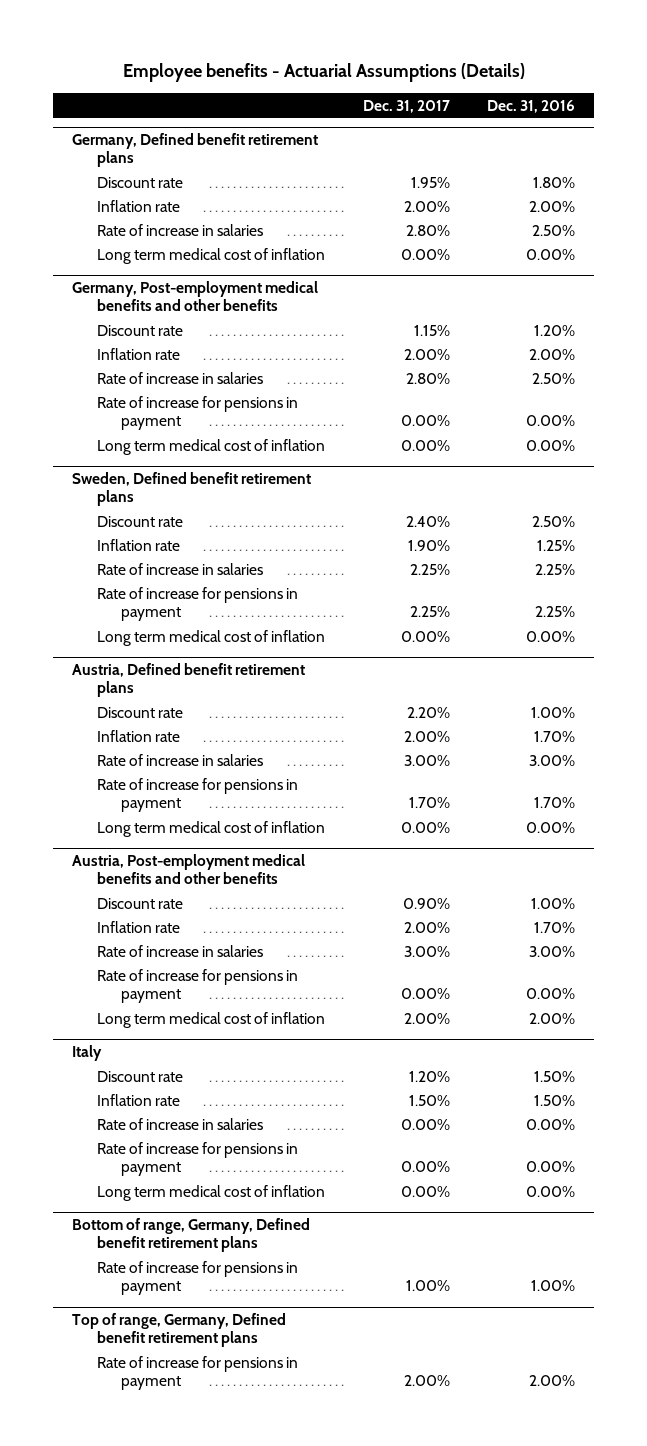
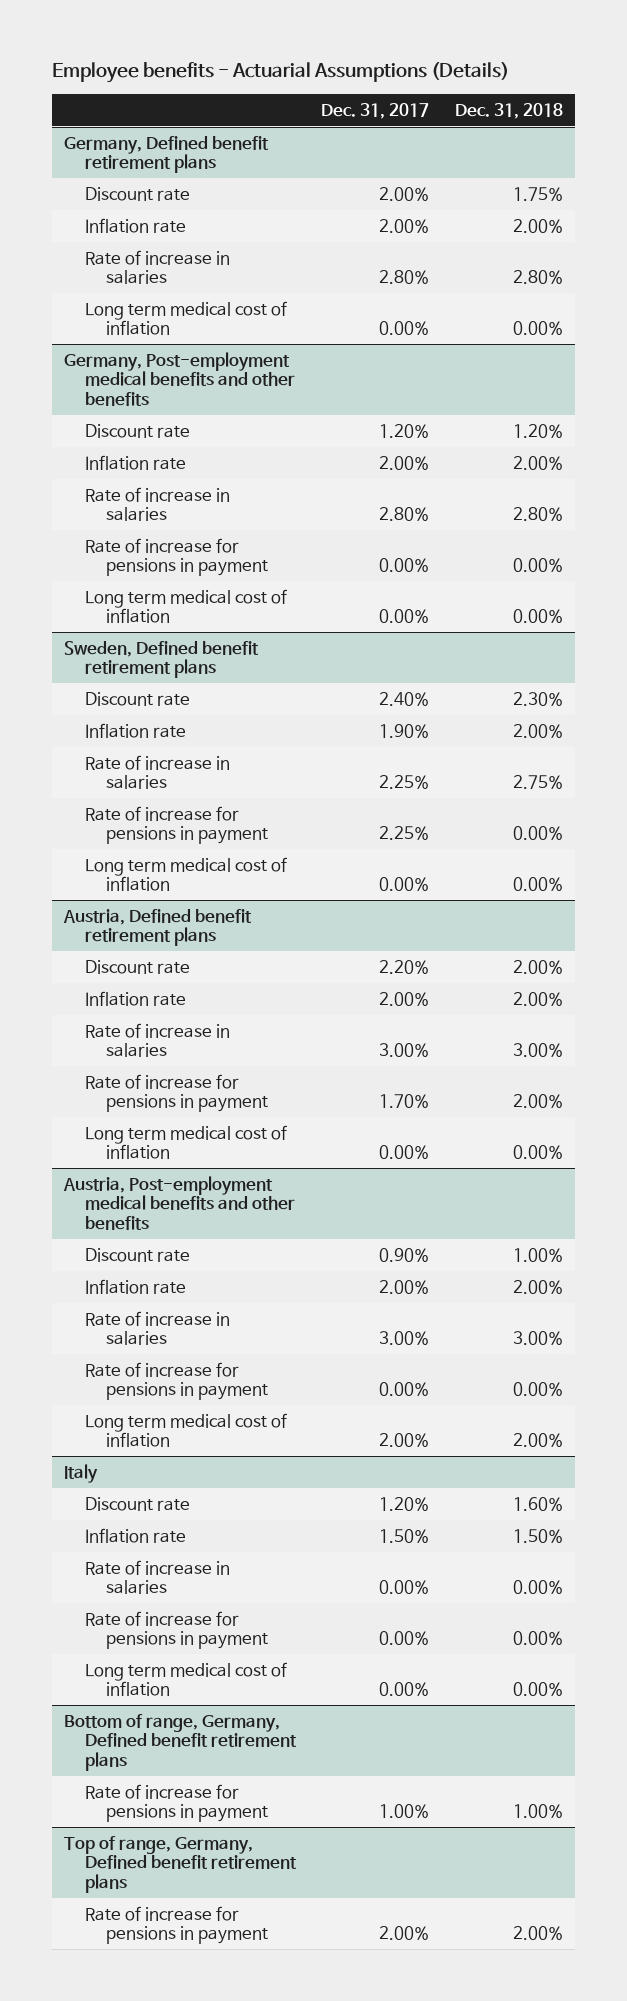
[487,99,576,113] Dec. 31, 2016 -> none
none -> [454,102,563,119] Dec. 31, 2018
[410,176,450,188] 1.95% -> [379,186,430,201] 2.00%
[413,324,450,336] 1.15% -> [379,423,430,438] 1.20%

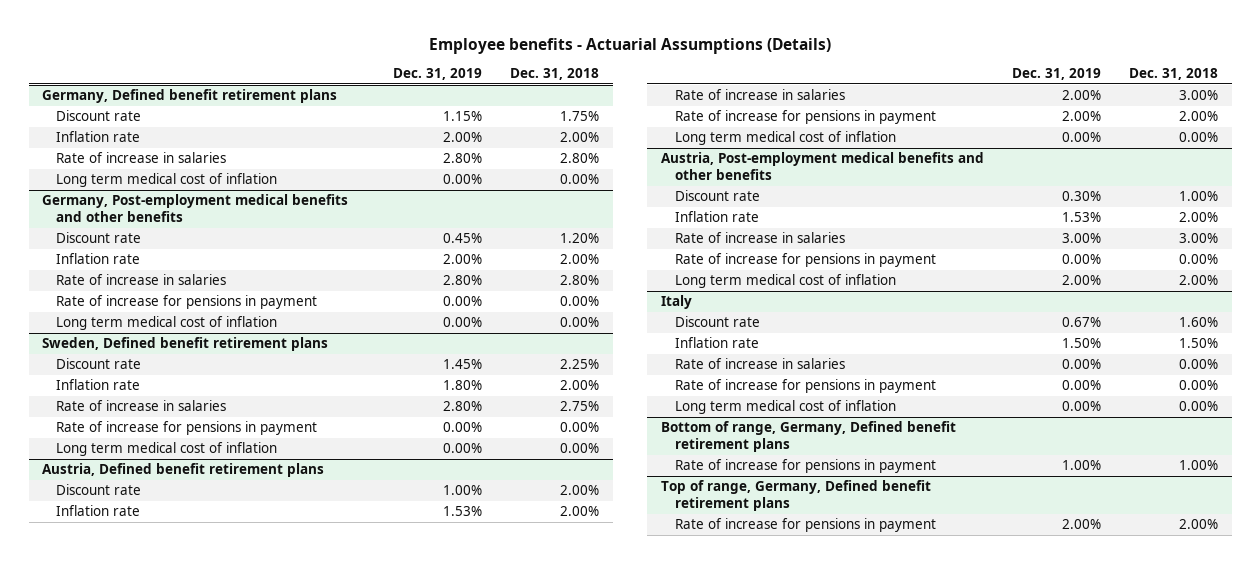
[321,102,430,119] Dec. 31, 2017 -> none
none -> [393,68,483,81] Dec. 31, 2019
[512,691,563,706] 2.30% -> [560,359,600,370] 2.25%

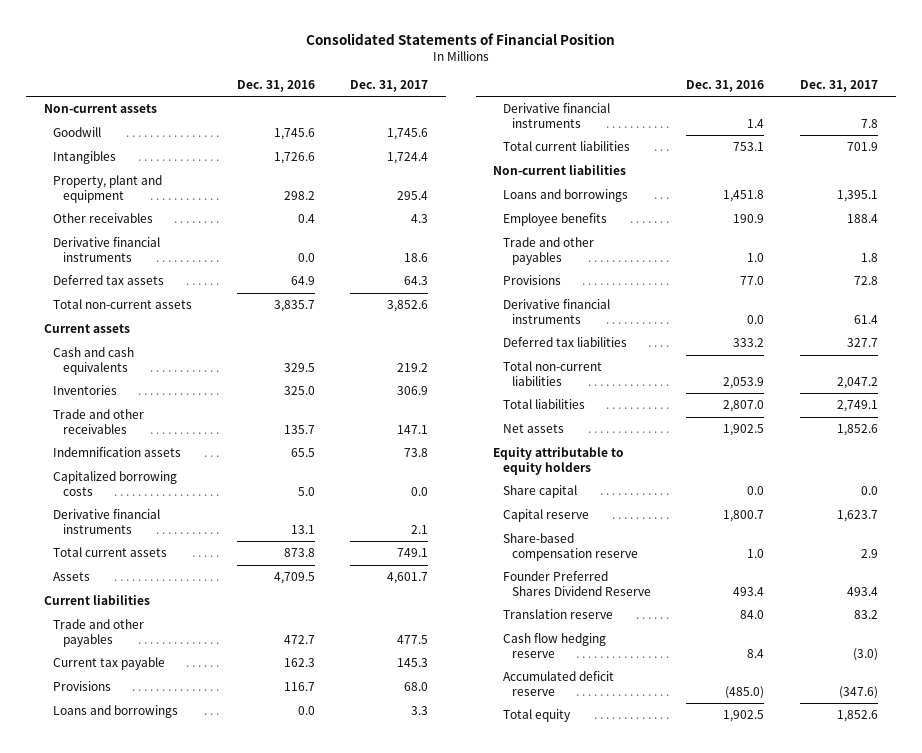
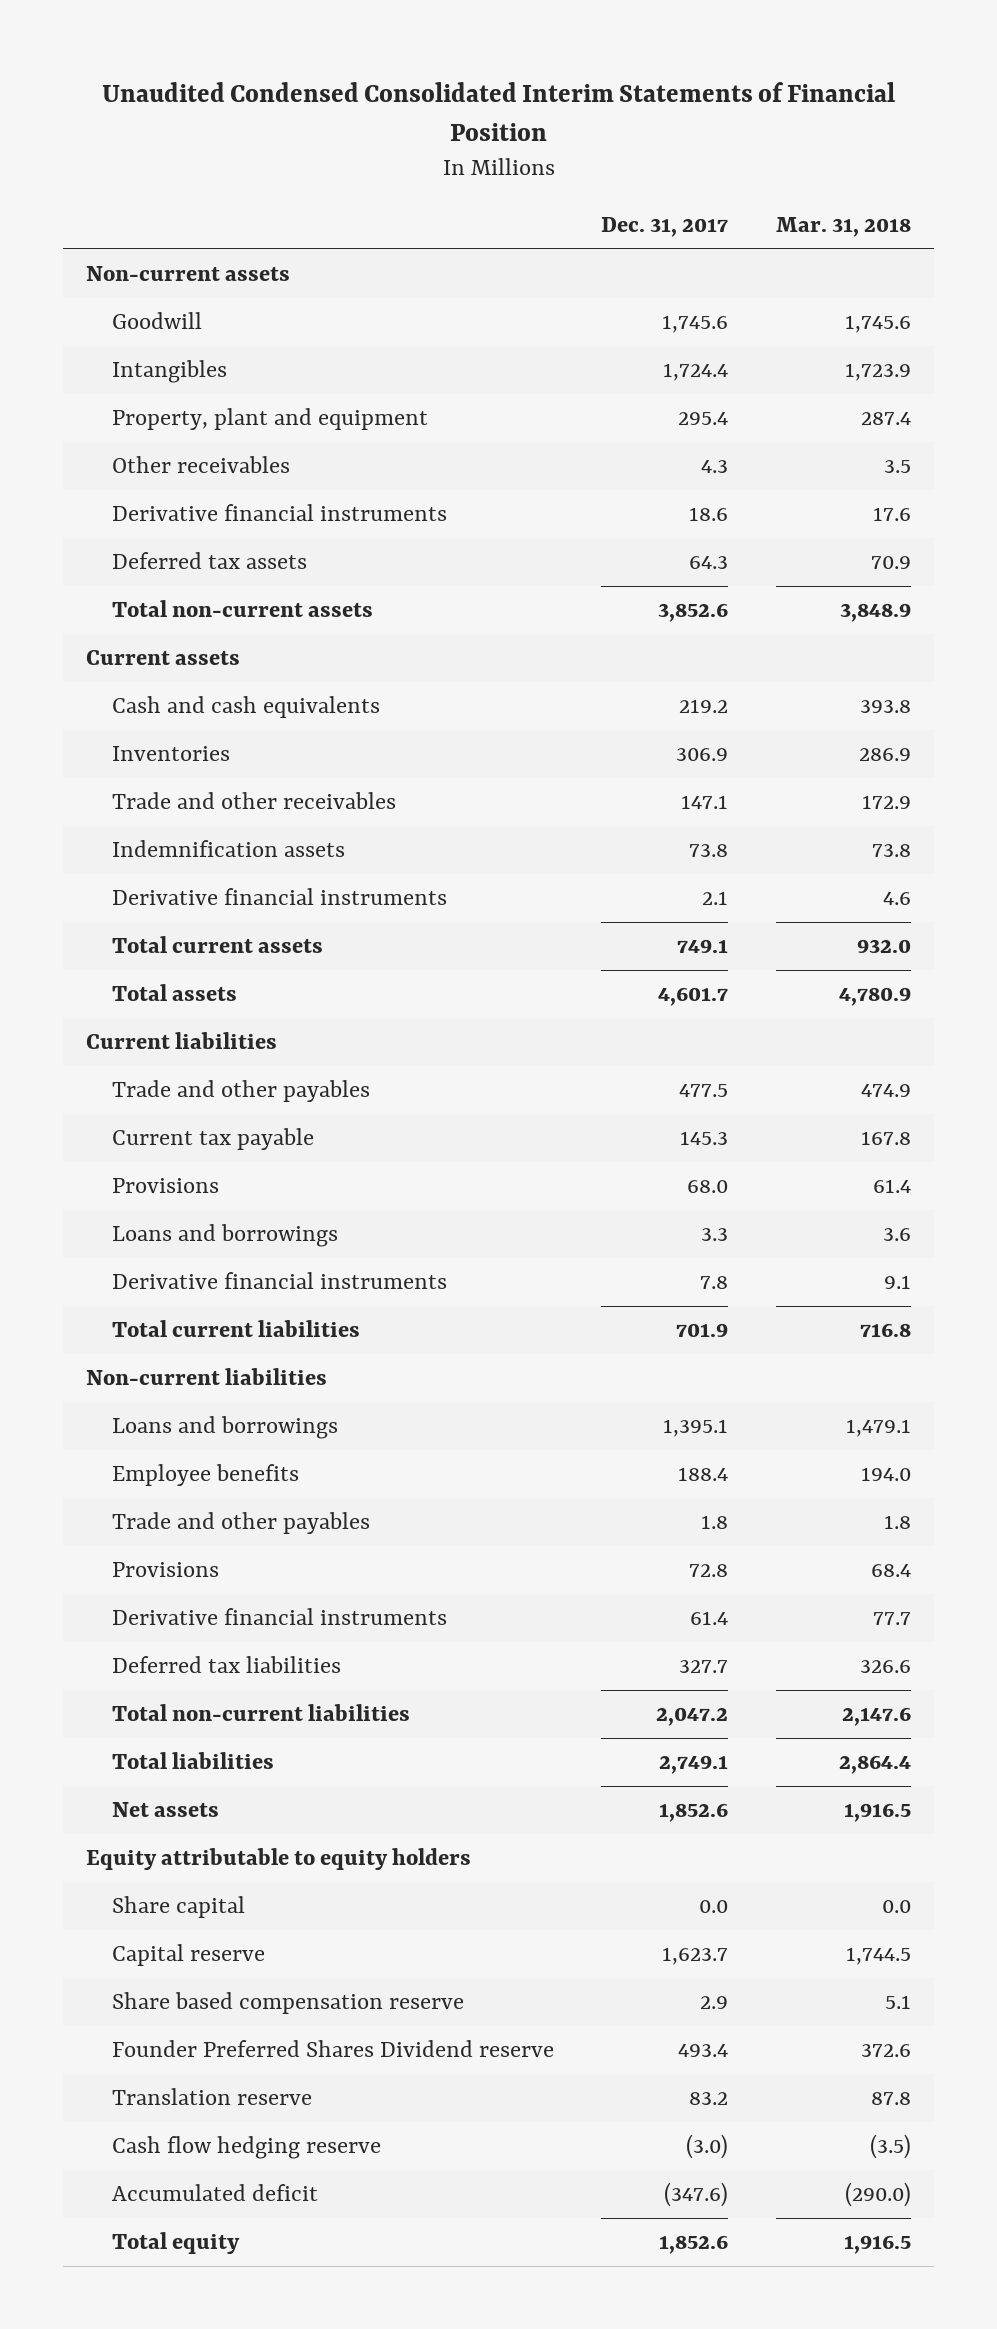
[305,32,615,45] Consolidated Statements of Financial Position -> [101,81,895,142] Unaudited Condensed Consolidated Interim Statements of Financial Position
[236,79,315,92] Dec. 31, 2016 -> none
none -> [775,216,911,237] Mar. 31, 2018
[53,471,178,496] Capitalized borrowing costs -> none
[53,572,91,582] Assets -> [111,984,237,1002] Total assets
[502,533,639,561] Share-based compensation reserve -> [111,1992,464,2015] Share based compensation reserve
[502,571,652,596] Founder Preferred Shares Dividend Reserve -> [111,2040,554,2058] Founder Preferred Shares Dividend reserve
[502,671,614,696] Accumulated deficit reserve -> [111,2184,318,2202] Accumulated deficit

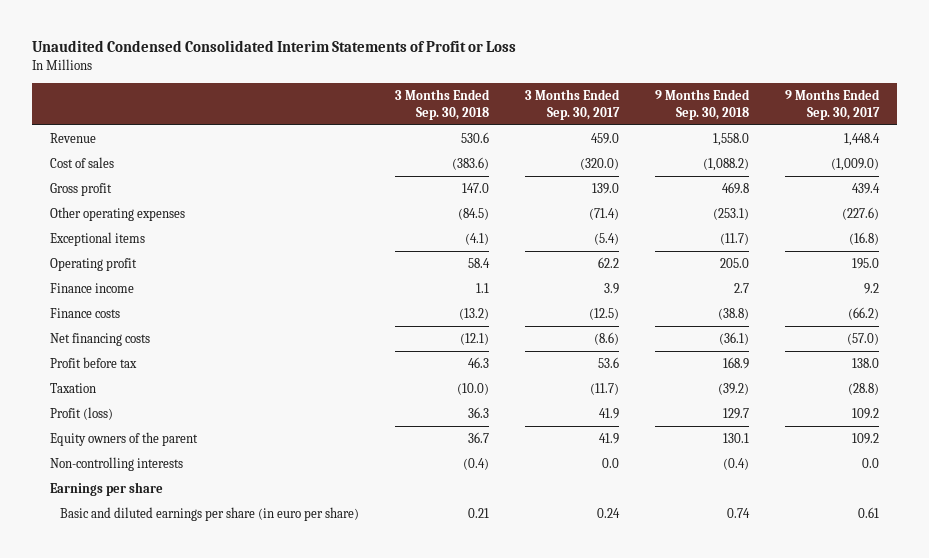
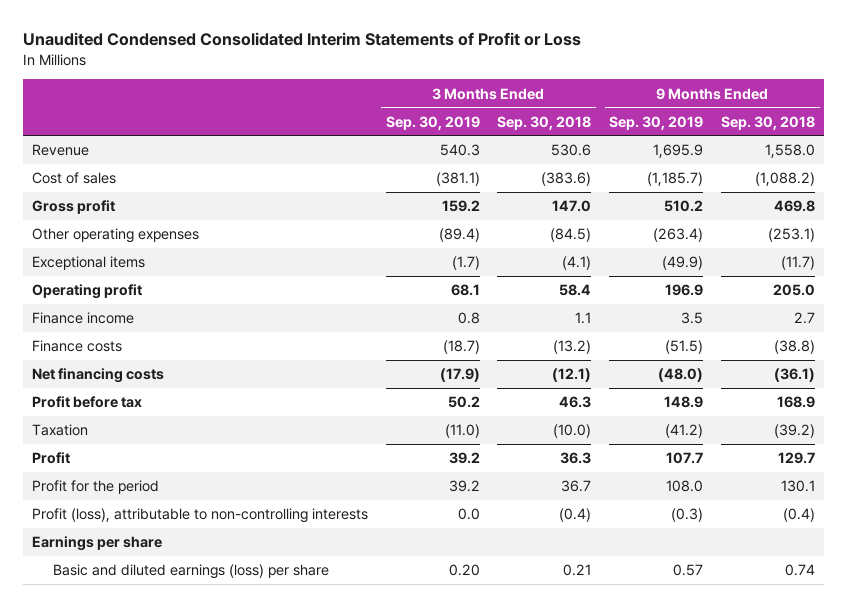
[524,89,620,120] 3 Months Ended Sep. 30, 2017 -> none
[785,89,881,120] 9 Months Ended Sep. 30, 2017 -> none
none -> [385,115,480,130] Sep. 30, 2019
none -> [609,115,704,130] Sep. 30, 2019
[49,406,113,420] Profit (loss) -> [31,452,70,465] Profit
[49,431,198,446] Equity owners of the parent -> [31,480,159,495] Profit for the period
[49,456,183,471] Non-controlling interests -> [31,508,368,524] Profit (loss), attributable to non-controlling interests
[59,506,359,521] Basic and diluted earnings per share (in euro per share) -> [52,564,329,580] Basic and diluted earnings (loss) per share

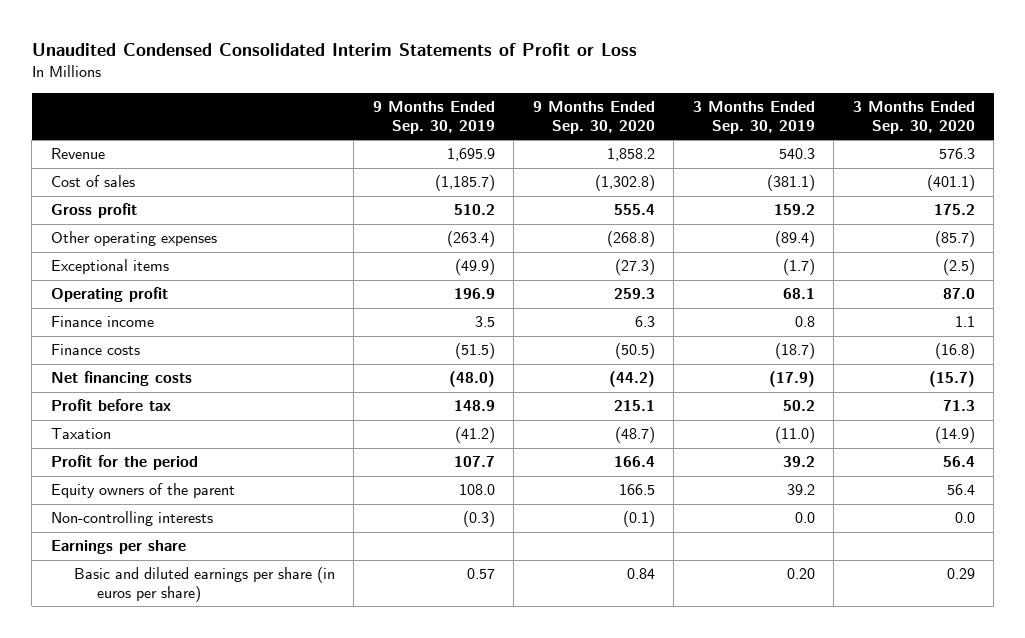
[497,115,592,130] Sep. 30, 2018 -> none
[721,115,816,130] Sep. 30, 2018 -> none
none -> [532,101,655,134] 9 Months Ended Sep. 30, 2020
none -> [852,101,975,134] 3 Months Ended Sep. 30, 2020
[31,452,70,465] Profit -> [50,455,198,471] Profit for the period
[31,480,159,495] Profit for the period -> [50,483,235,499] Equity owners of the parent
[31,508,368,524] Profit (loss), attributable to non-controlling interests -> [50,511,213,527] Non-controlling interests
[52,564,329,580] Basic and diluted earnings (loss) per share -> [73,567,335,602] Basic and diluted earnings per share (in euros per share)

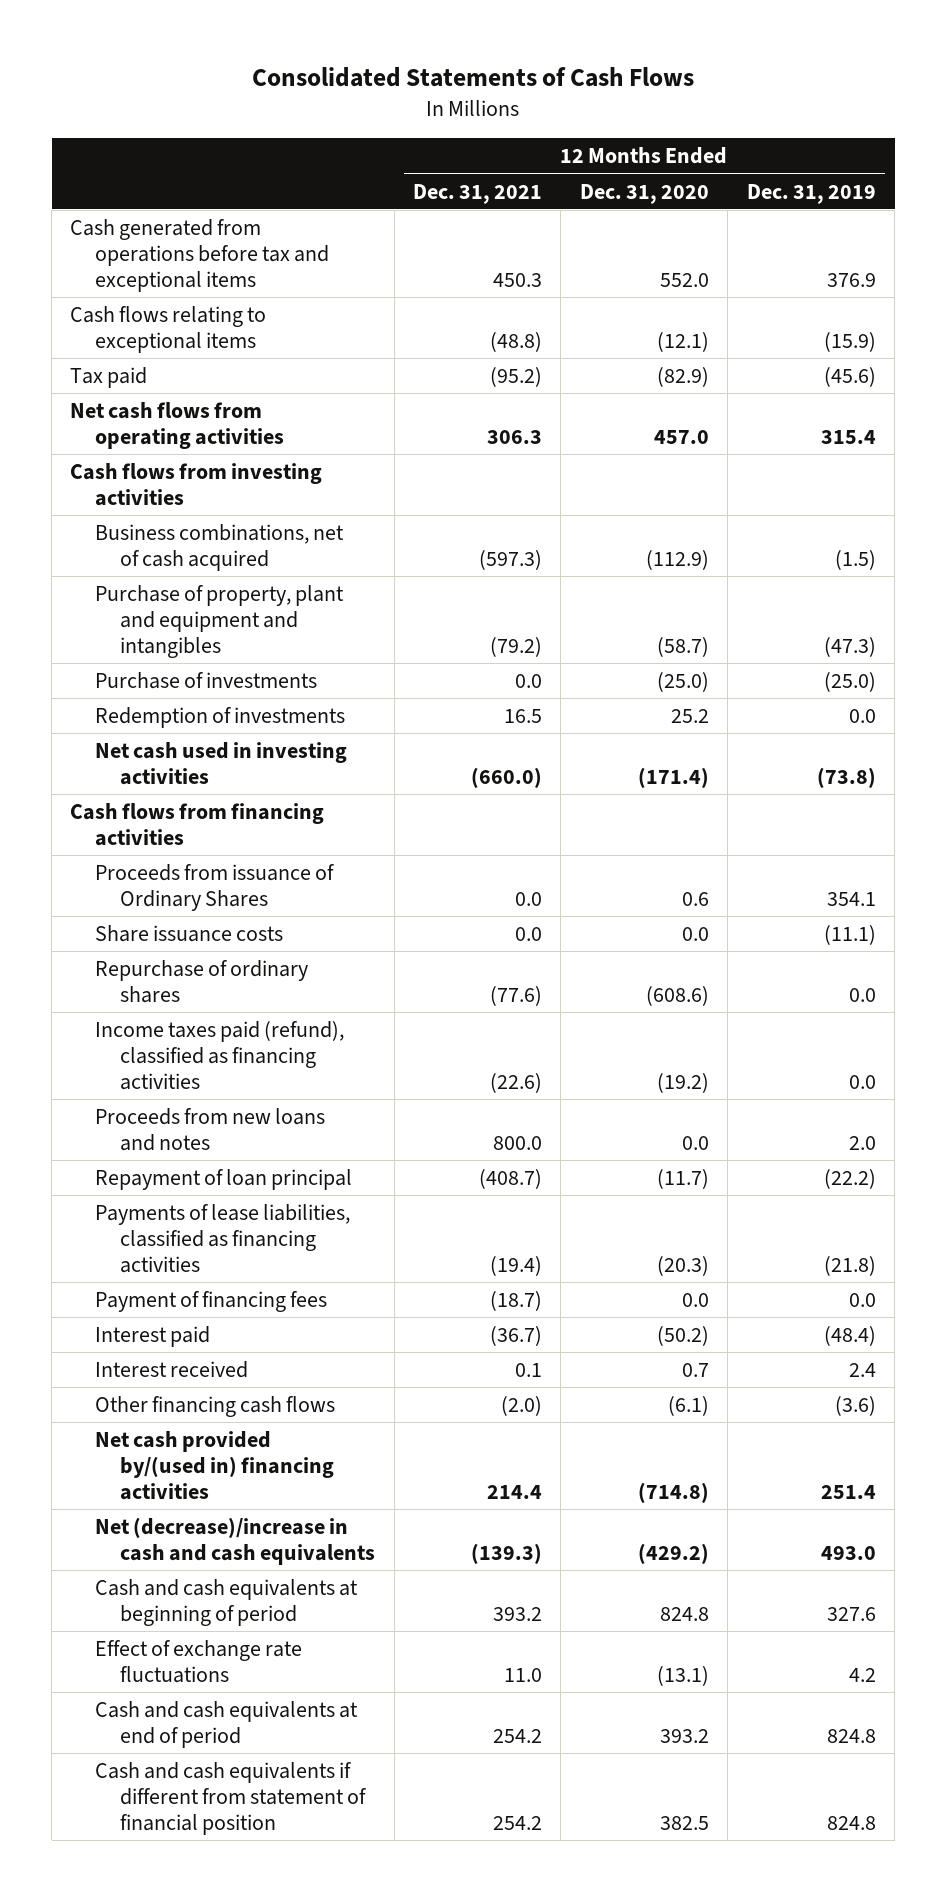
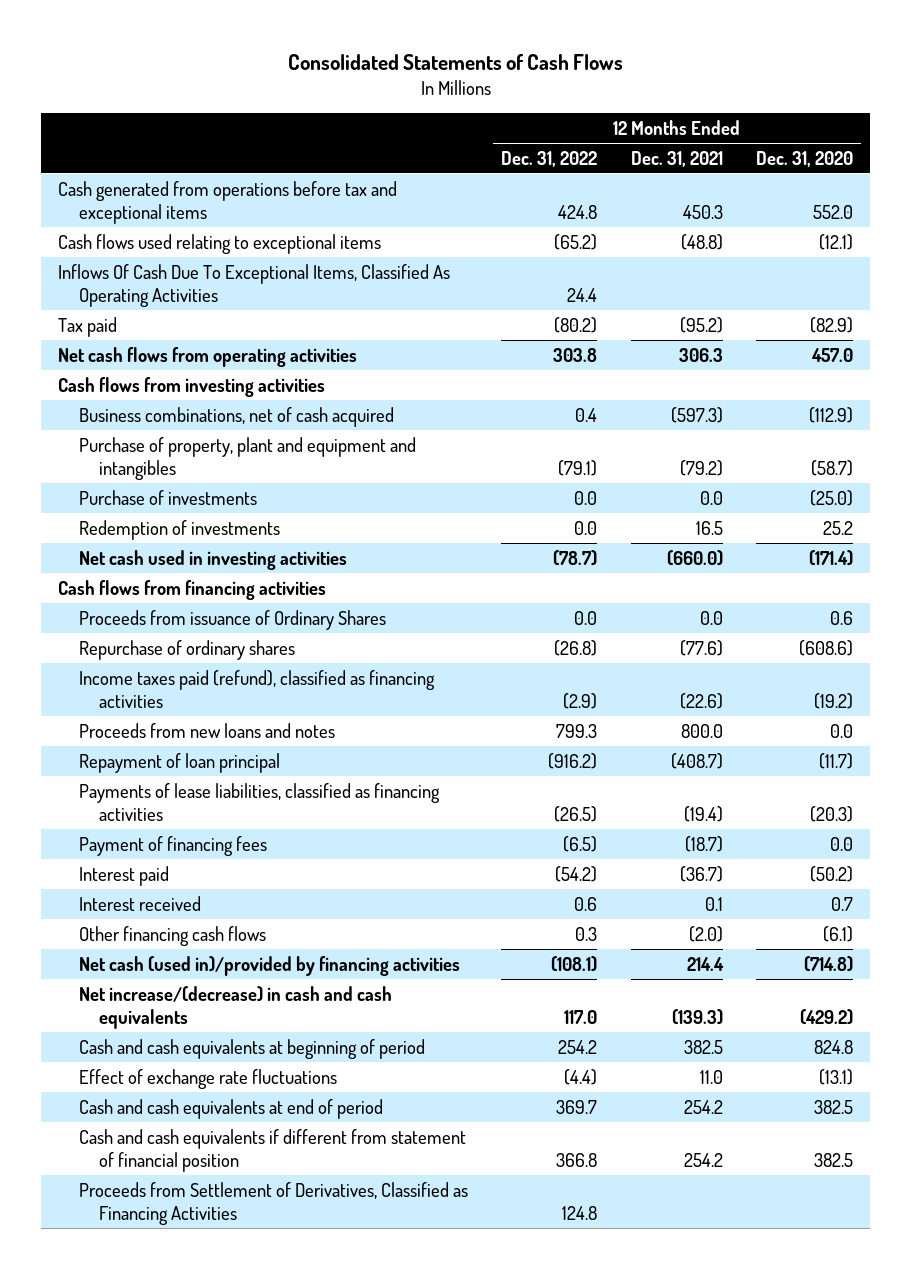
[746,183,876,204] Dec. 31, 2019 -> none
none -> [501,150,598,167] Dec. 31, 2022
[70,306,267,353] Cash flows relating to exceptional items -> [58,233,382,254] Cash flows used relating to exceptional items
none -> [58,263,451,307] Inflows Of Cash Due To Exceptional Items, Classified As Operating Activities
[95,925,284,943] Share issuance costs -> none
[95,1431,335,1500] Net cash provided by/(used in) financing activities -> [78,955,460,976] Net cash (used in)/provided by financing activities
[95,1517,376,1565] Net (decrease)/increase in cash and cash equivalents -> [78,985,392,1029] Net increase/(decrease) in cash and cash equivalents
[493,1606,543,1621] 393.2 -> [683,1039,723,1054] 382.5
[659,1728,709,1743] 393.2 -> [814,1099,854,1114] 382.5
none -> [78,1181,468,1225] Proceeds from Settlement of Derivatives, Classified as Financing Activities

